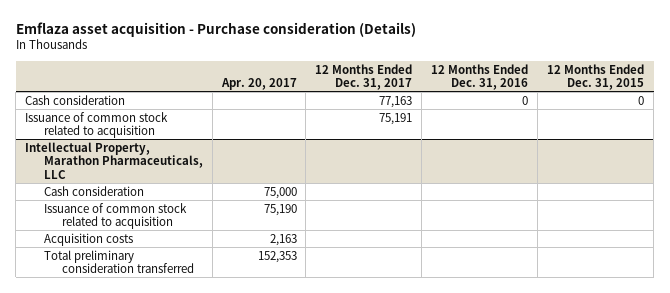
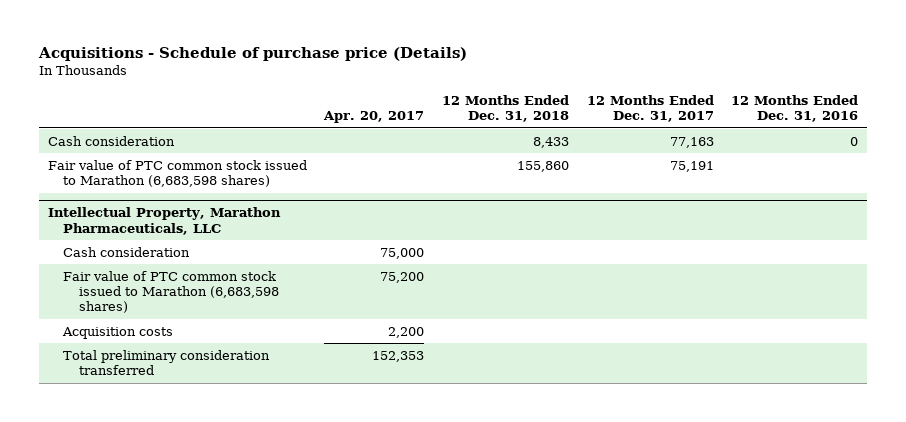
[15,21,416,37] Emflaza asset acquisition - Purchase consideration (Details) -> [37,47,467,62] Acquisitions - Schedule of purchase price (Details)
[547,63,645,91] 12 Months Ended Dec. 31, 2015 -> none
none -> [442,94,570,122] 12 Months Ended Dec. 31, 2018
[25,111,169,139] Issuance of common stock related to acquisition -> [47,159,307,187] Fair value of PTC common stock issued to Marathon (6,683,598 shares)
[43,202,187,230] Issuance of common stock related to acquisition -> [63,270,280,314] Fair value of PTC common stock issued to Marathon (6,683,598 shares)
[263,203,297,216] 75,190 -> [380,271,425,283] 75,200
[269,233,297,246] 2,163 -> [388,326,425,338] 2,200

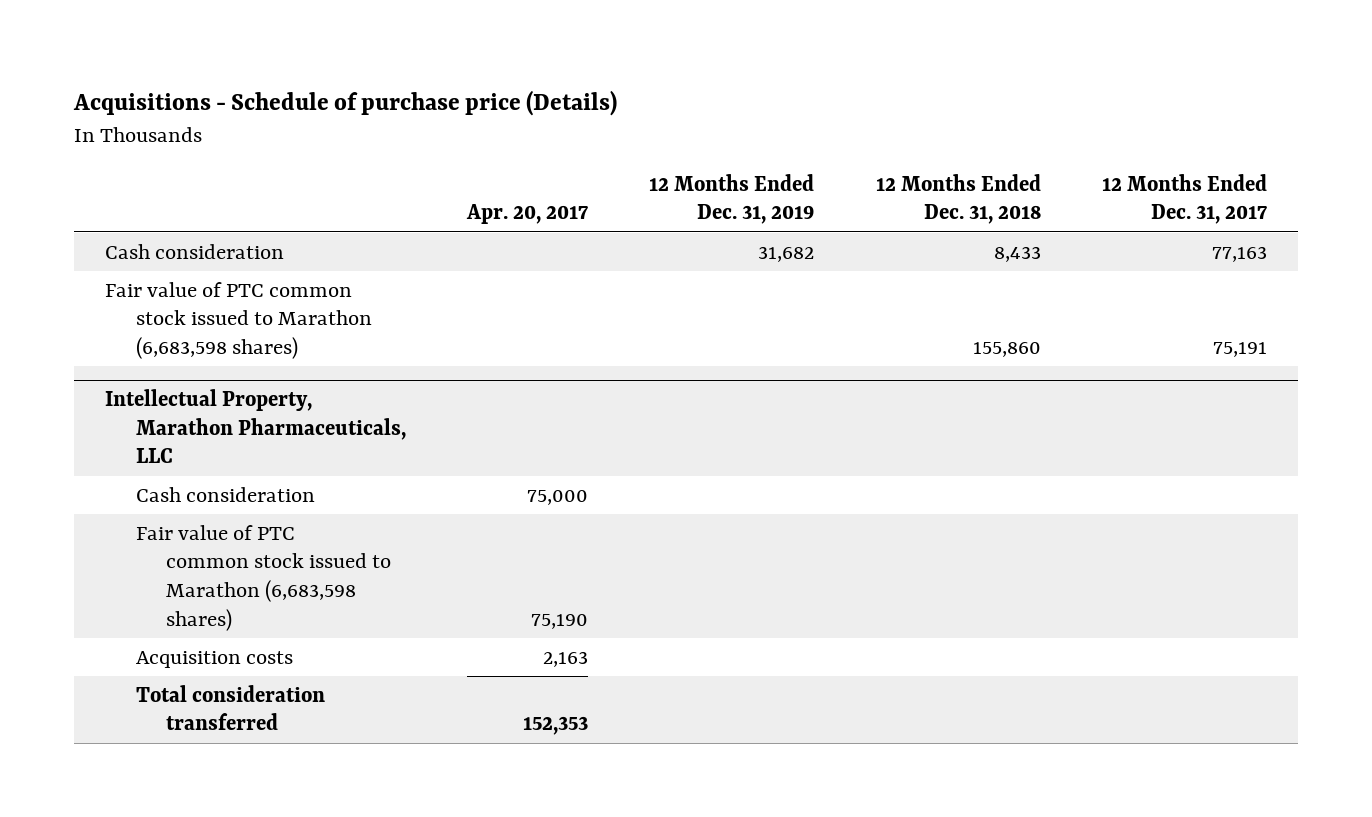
[731,94,859,122] 12 Months Ended Dec. 31, 2016 -> none
none -> [649,173,815,225] 12 Months Ended Dec. 31, 2019
[380,271,425,283] 75,200 -> [530,613,588,629] 75,190
[388,326,425,338] 2,200 -> [542,650,588,667] 2,163
[63,349,271,375] Total preliminary consideration transferred -> [135,684,325,731] Total consideration transferred

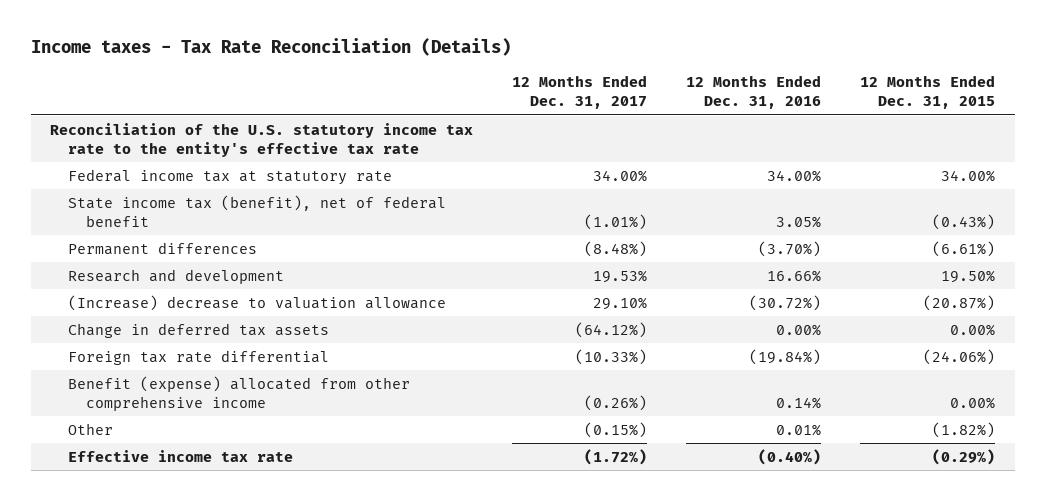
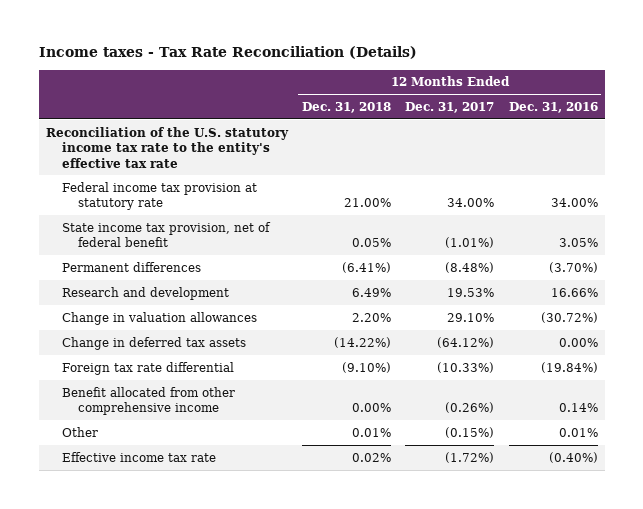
[860,75,996,110] 12 Months Ended Dec. 31, 2015 -> none
none -> [302,101,392,113] Dec. 31, 2018
[68,168,393,185] Federal income tax at statutory rate -> [61,181,257,211] Federal income tax provision at statutory rate
[68,194,447,227] State income tax (benefit), net of federal benefit -> [61,221,271,248] State income tax provision, net of federal benefit
[68,294,447,311] (Increase) decrease to valuation allowance -> [61,311,257,325] Change in valuation allowances
[68,375,411,411] Benefit (expense) allocated from other comprehensive income -> [61,386,235,416] Benefit allocated from other comprehensive income

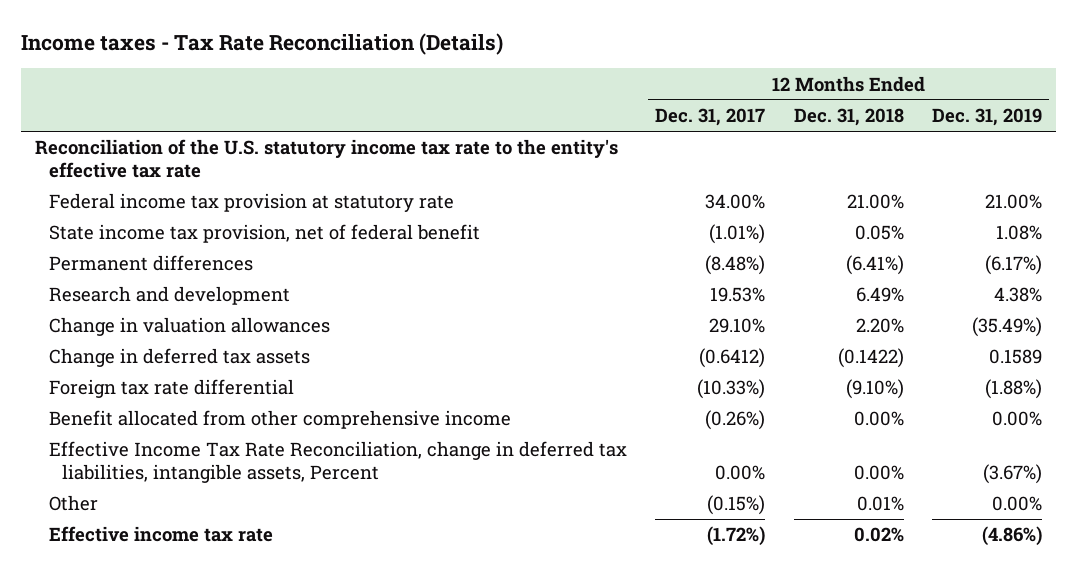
[508,101,598,113] Dec. 31, 2016 -> none
none -> [932,108,1043,127] Dec. 31, 2019
[334,336,392,348] (14.22%) -> [837,348,904,369] (0.1422)
[437,336,495,348] (64.12%) -> [699,348,766,369] (0.6412)
none -> [48,441,627,484] Effective Income Tax Rate Reconciliation, change in deferred tax liabilities, intangible assets, Percent

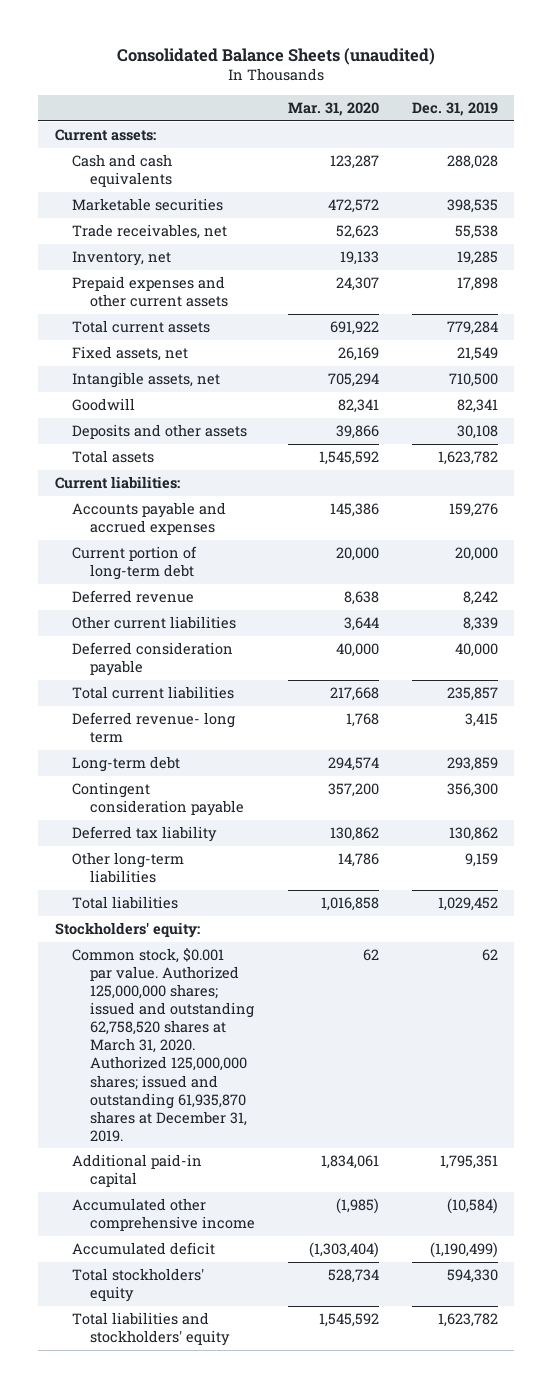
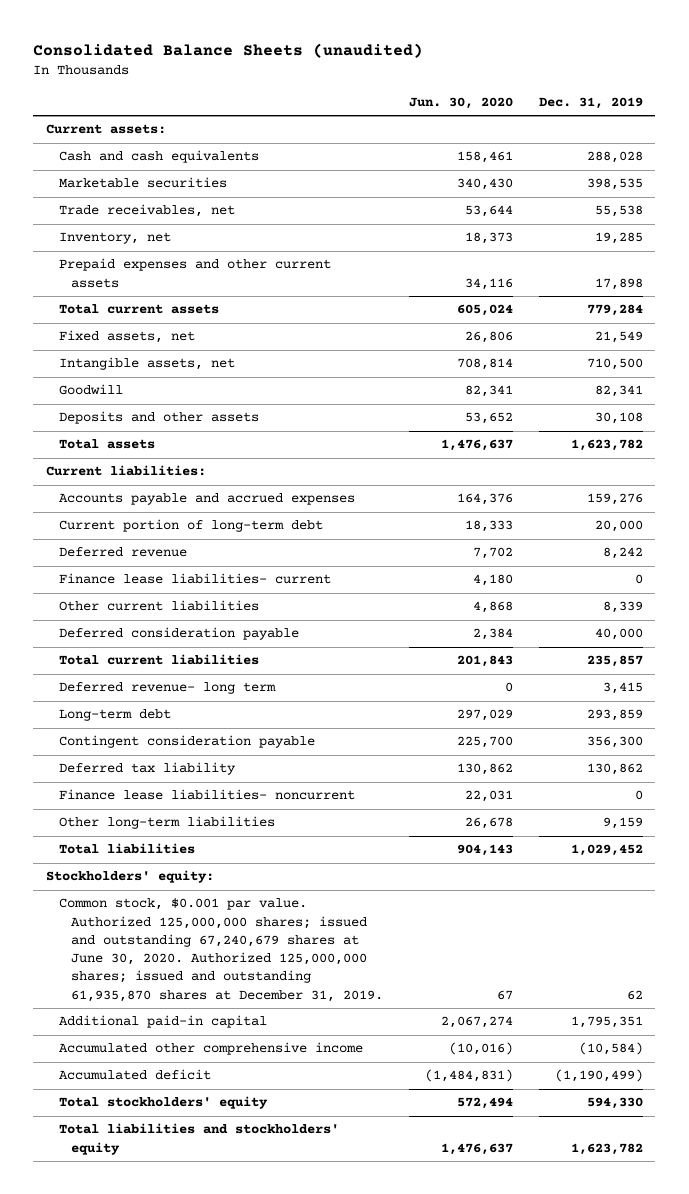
[287,101,379,116] Mar. 31, 2020 -> none
none -> [408,97,513,110] Jun. 30, 2020
none -> [58,573,331,585] Finance lease liabilities- current
none -> [58,789,355,801] Finance lease liabilities- noncurrent
[72,948,254,1142] Common stock, $0.001 par value. Authorized 125,000,000 shares; issued and outstanding 62,758,520 shares at March 31, 2020. Authorized 125,000,000 shares; issued and outstanding 61,935,870 shares at December 31, 2019. -> [58,898,384,1002] Common stock, $0.001 par value. Authorized 125,000,000 shares; issued and outstanding 67,240,679 shares at June 30, 2020. Authorized 125,000,000 shares; issued and outstanding 61,935,870 shares at December 31, 2019.

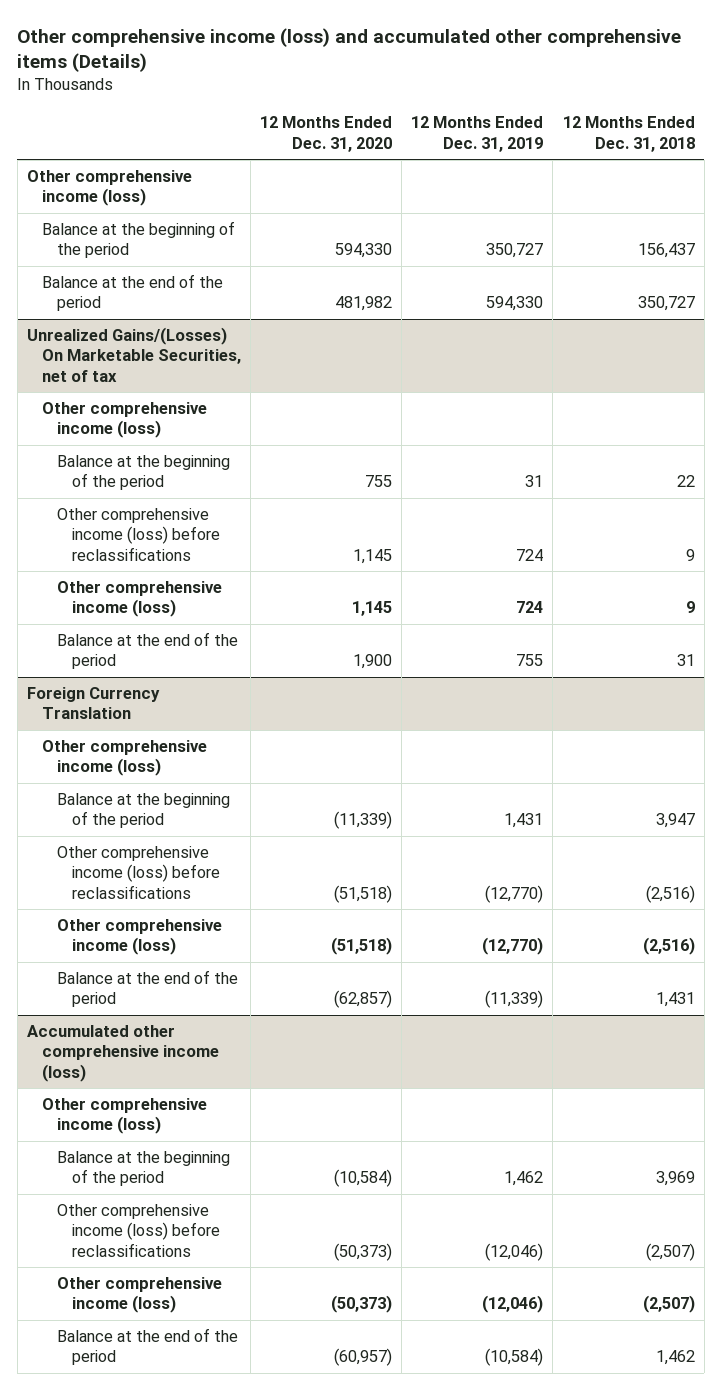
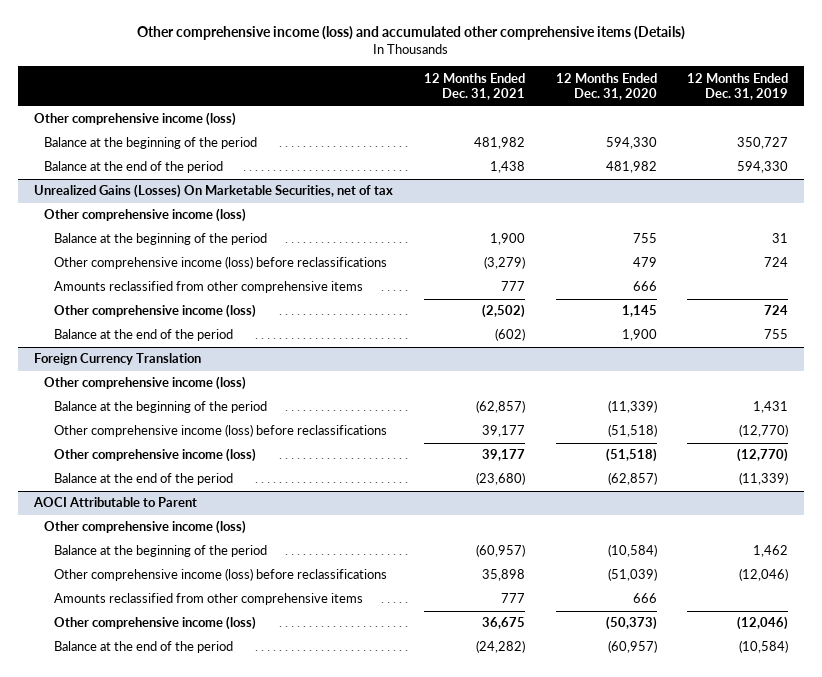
[562,116,695,153] 12 Months Ended Dec. 31, 2018 -> none
none -> [423,72,525,101] 12 Months Ended Dec. 31, 2021
[27,326,241,382] Unrealized Gains/(Losses) On Marketable Securities, net of tax -> [33,184,393,199] Unrealized Gains (Losses) On Marketable Securities, net of tax
[353,548,393,564] 1,145 -> [632,257,657,268] 479
none -> [53,281,363,294] Amounts reclassified from other comprehensive items
[27,1024,219,1082] Accumulated other comprehensive income (loss) -> [32,497,197,508] AOCI Attributable to Parent
[334,1242,393,1261] (50,373) -> [607,568,657,582] (51,039)
none -> [53,593,363,606] Amounts reclassified from other comprehensive items

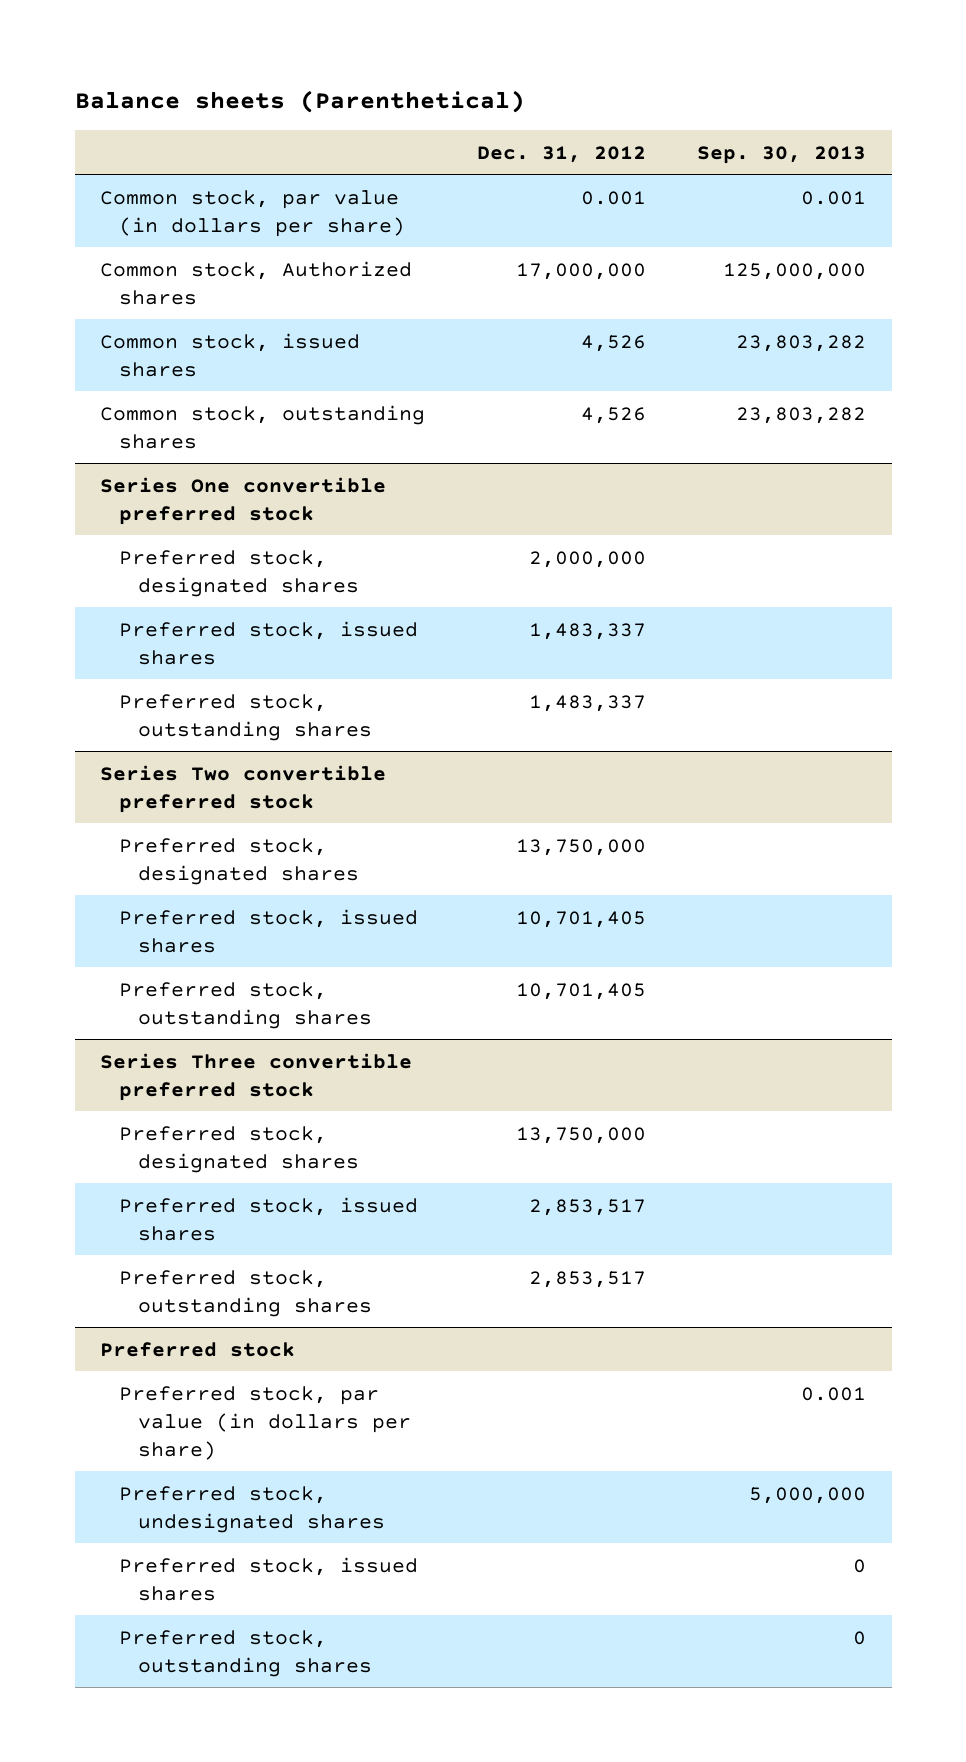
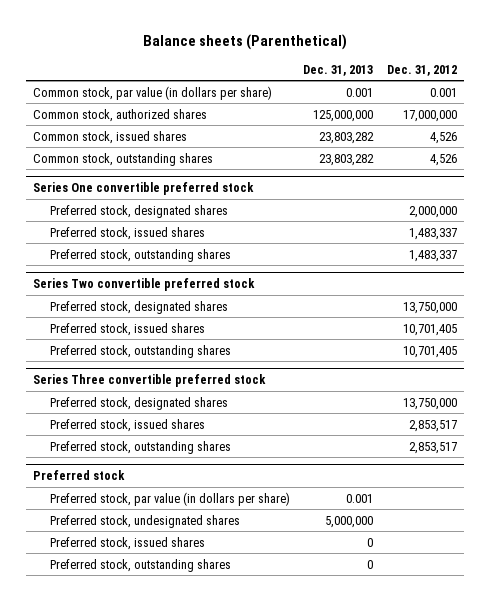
[697,145,867,164] Sep. 30, 2013 -> none
none -> [303,64,374,76] Dec. 31, 2013
[100,260,413,305] Common stock, Authorized shares -> [32,108,207,122] Common stock, authorized shares

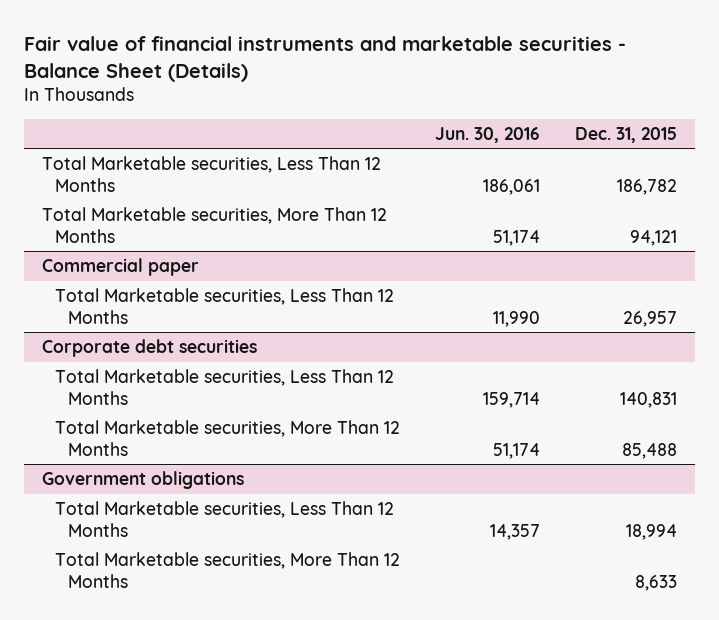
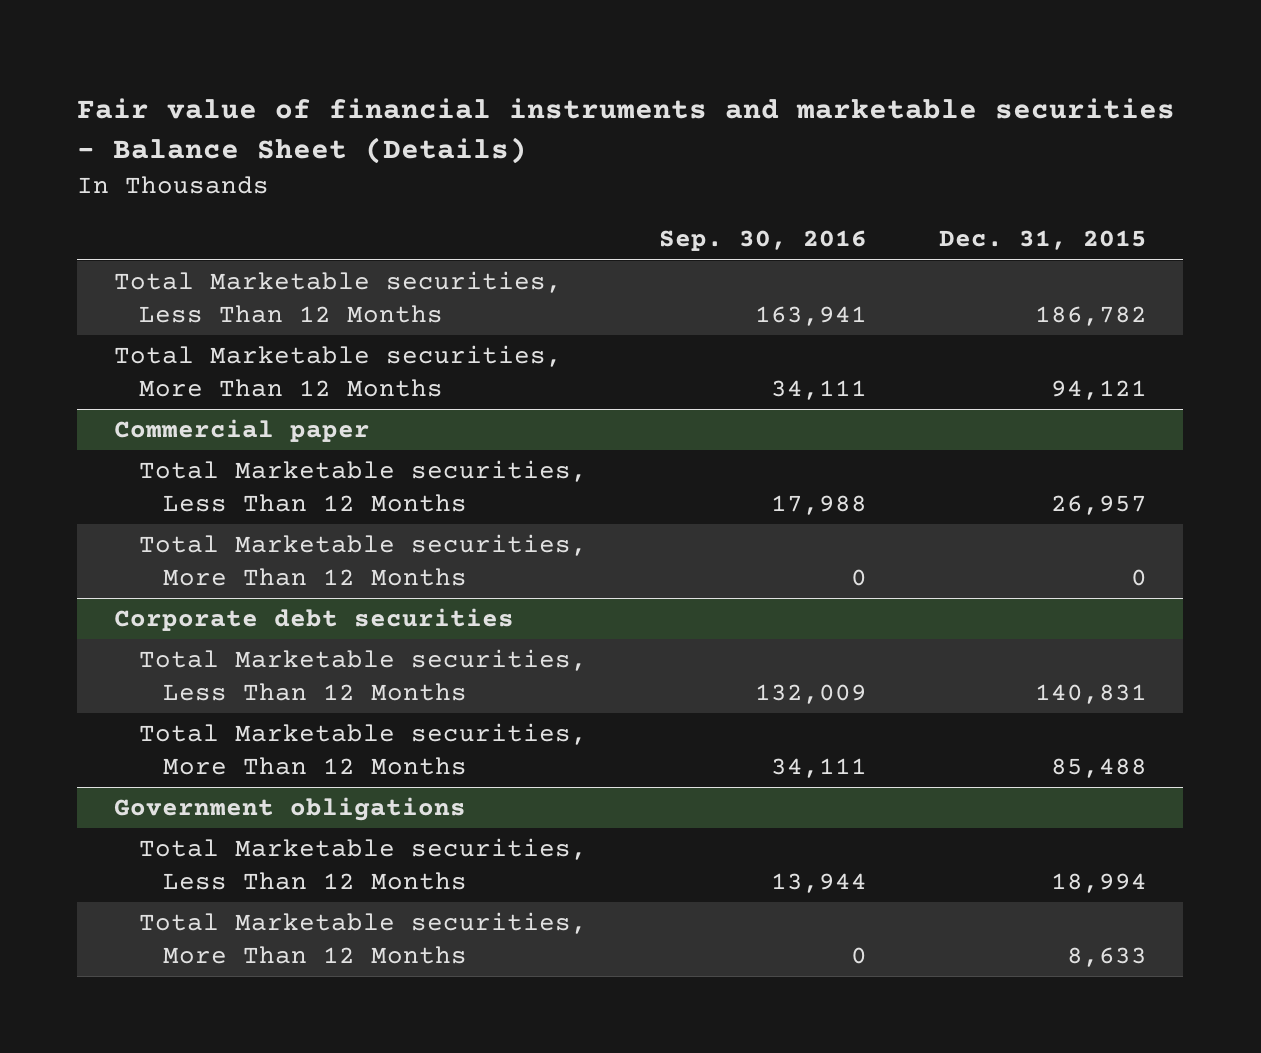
[435,126,541,143] Jun. 30, 2016 -> none
none -> [658,230,867,252] Sep. 30, 2016
none -> [138,534,587,586] Total Marketable securities, More Than 12 Months

